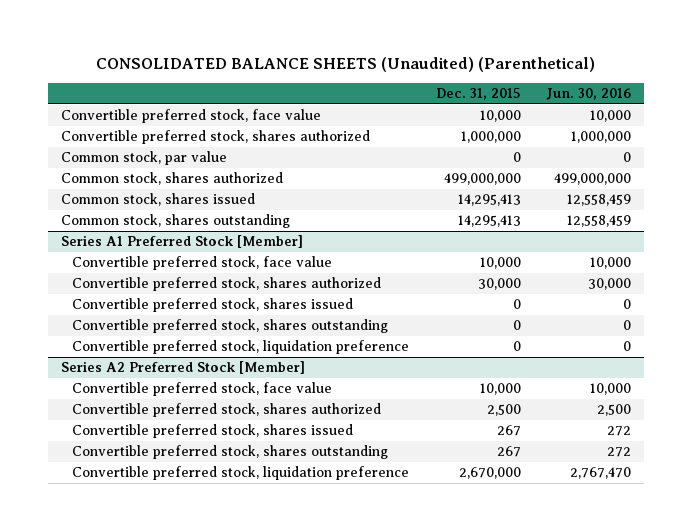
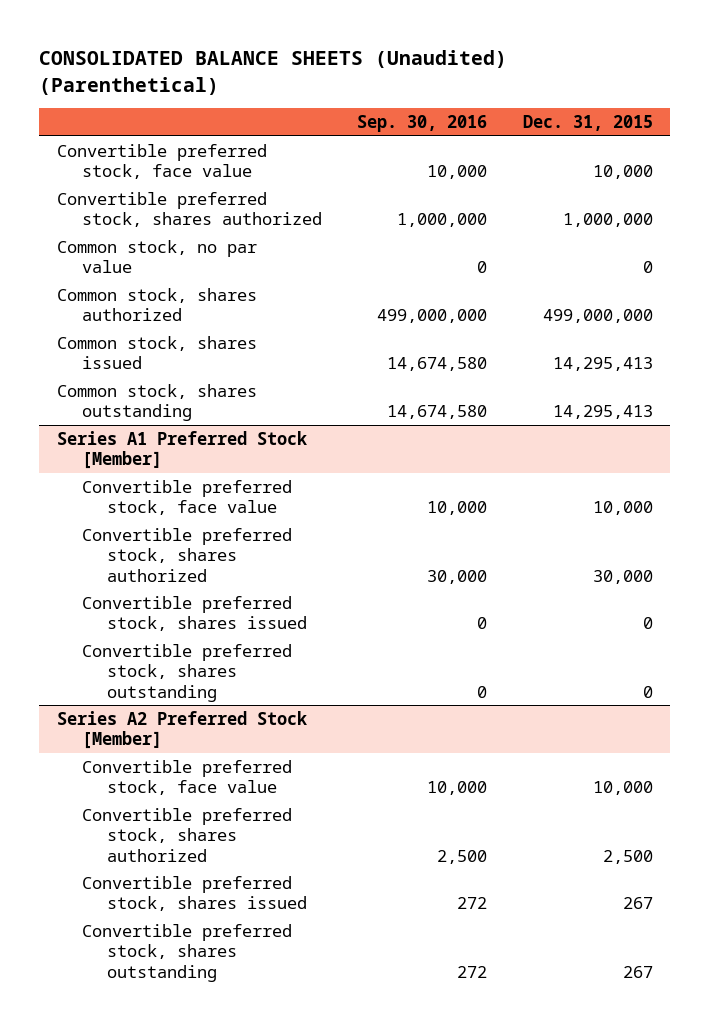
[546,88,632,101] Jun. 30, 2016 -> none
none -> [357,115,488,133] Sep. 30, 2016
[60,151,227,166] Common stock, par value -> [56,239,257,274] Common stock, no par value
[71,340,409,355] Convertible preferred stock, liquidation preference -> none
[71,466,409,481] Convertible preferred stock, liquidation preference -> none

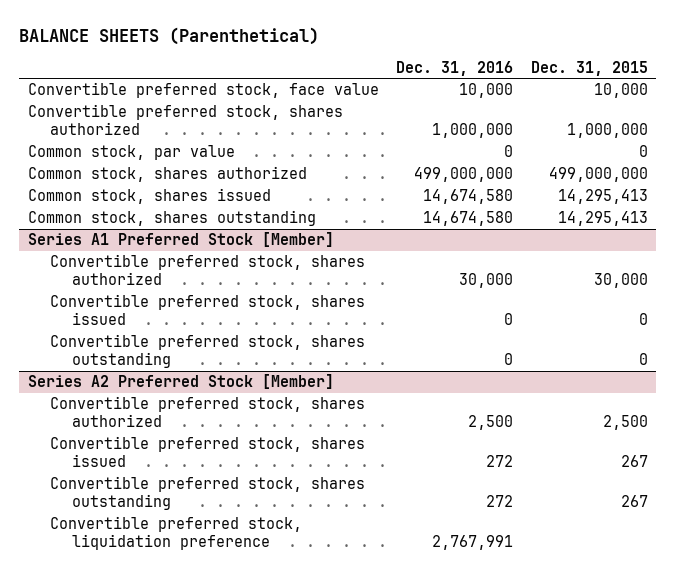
[39,50,508,95] CONSOLIDATED BALANCE SHEETS (Unaudited) (Parenthetical) -> [19,26,320,45] BALANCE SHEETS (Parenthetical)
[357,115,488,133] Sep. 30, 2016 -> none
none -> [396,60,514,76] Dec. 31, 2016
[56,239,257,274] Common stock, no par value -> [27,145,235,161] Common stock, par value
[81,479,292,516] Convertible preferred stock, face value -> none
[81,759,292,796] Convertible preferred stock, face value -> none
none -> [50,516,303,550] Convertible preferred stock, liquidation preference

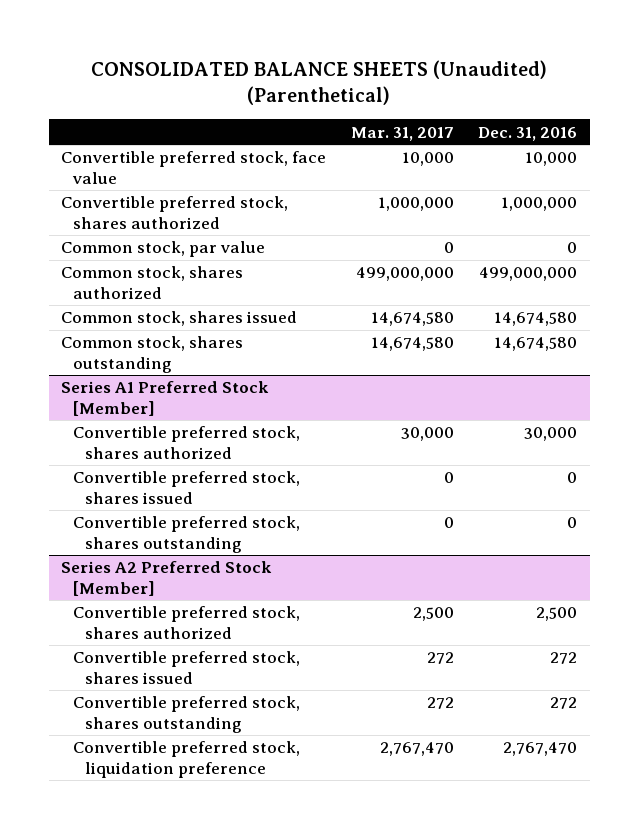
[19,26,320,45] BALANCE SHEETS (Parenthetical) -> [91,59,548,106] CONSOLIDATED BALANCE SHEETS (Unaudited) (Parenthetical)
[530,60,648,76] Dec. 31, 2015 -> none
none -> [350,126,454,141] Mar. 31, 2017
[432,534,514,550] 2,767,991 -> [503,742,578,757] 2,767,470

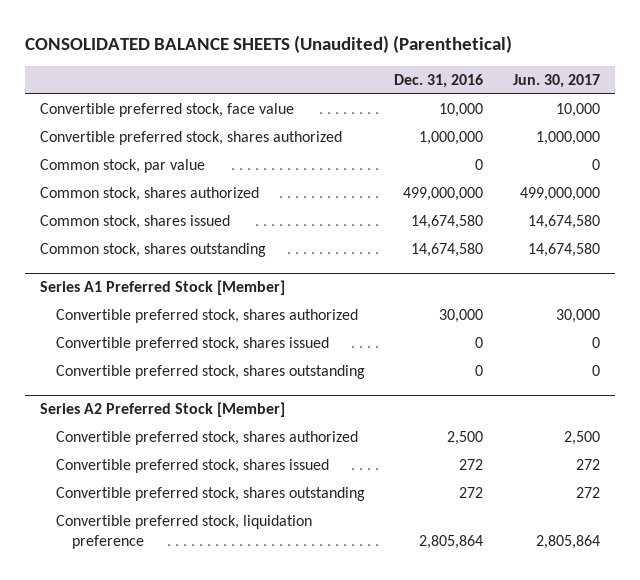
[350,126,454,141] Mar. 31, 2017 -> none
none -> [512,74,600,89] Jun. 30, 2017
[503,742,578,757] 2,767,470 -> [419,535,484,550] 2,805,864

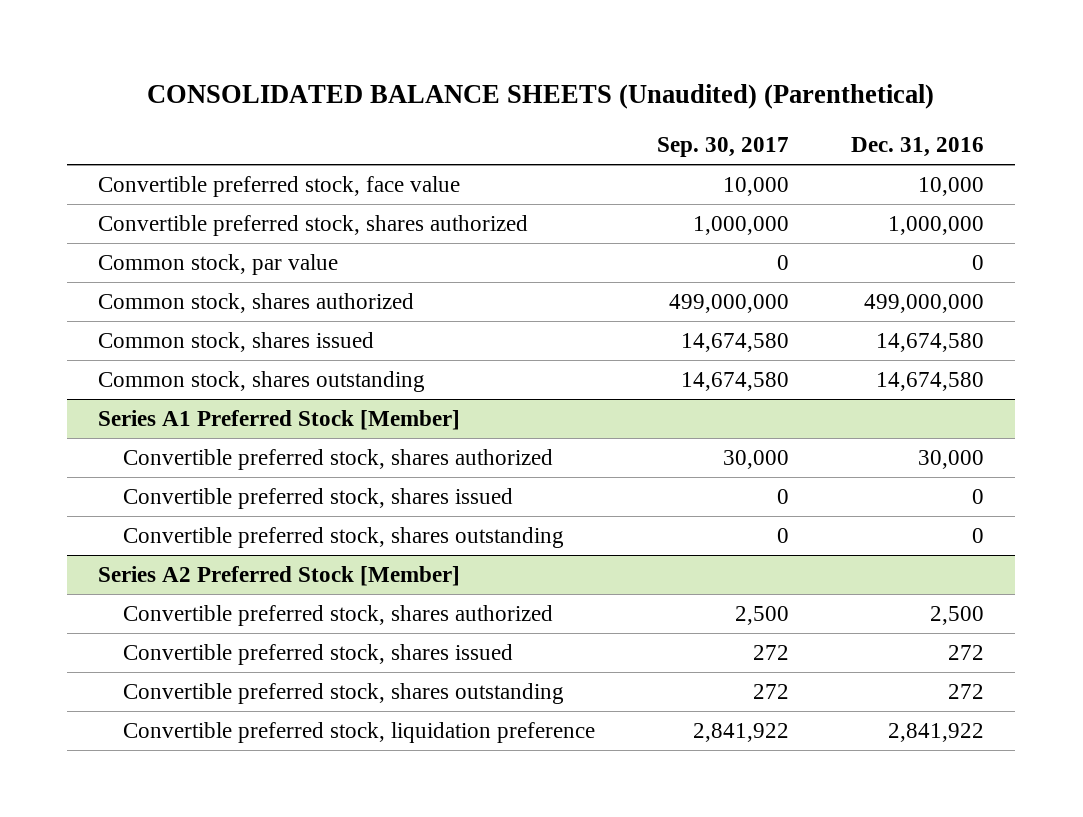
[512,74,600,89] Jun. 30, 2017 -> none
none -> [657,137,790,158] Sep. 30, 2017
[419,535,484,550] 2,805,864 -> [888,722,985,742] 2,841,922

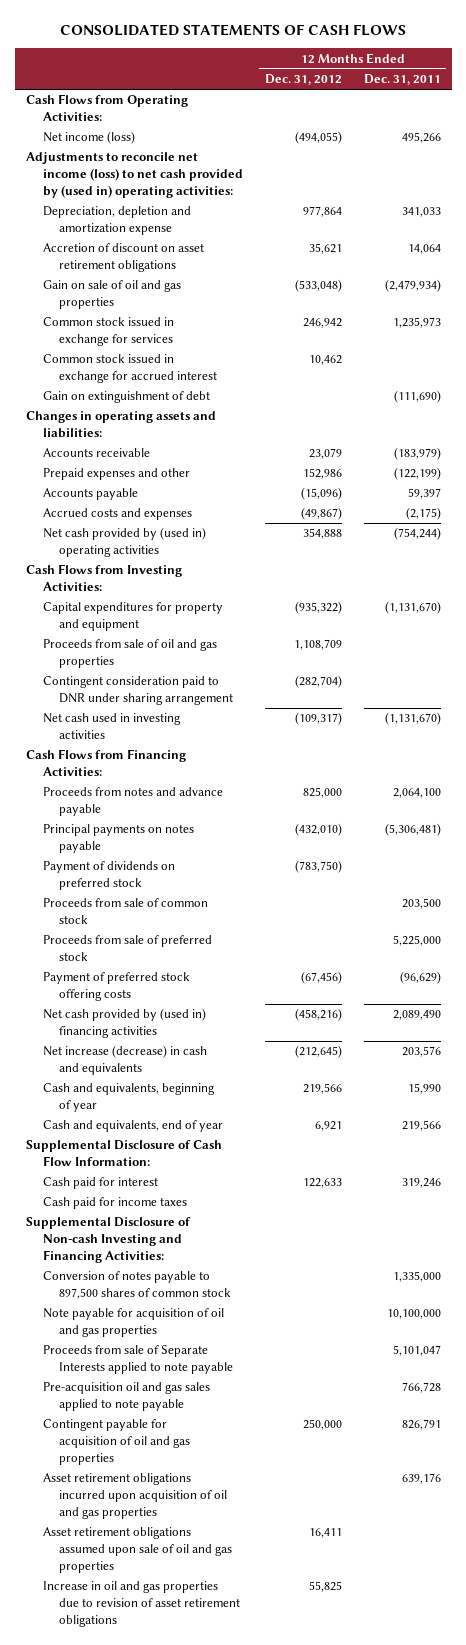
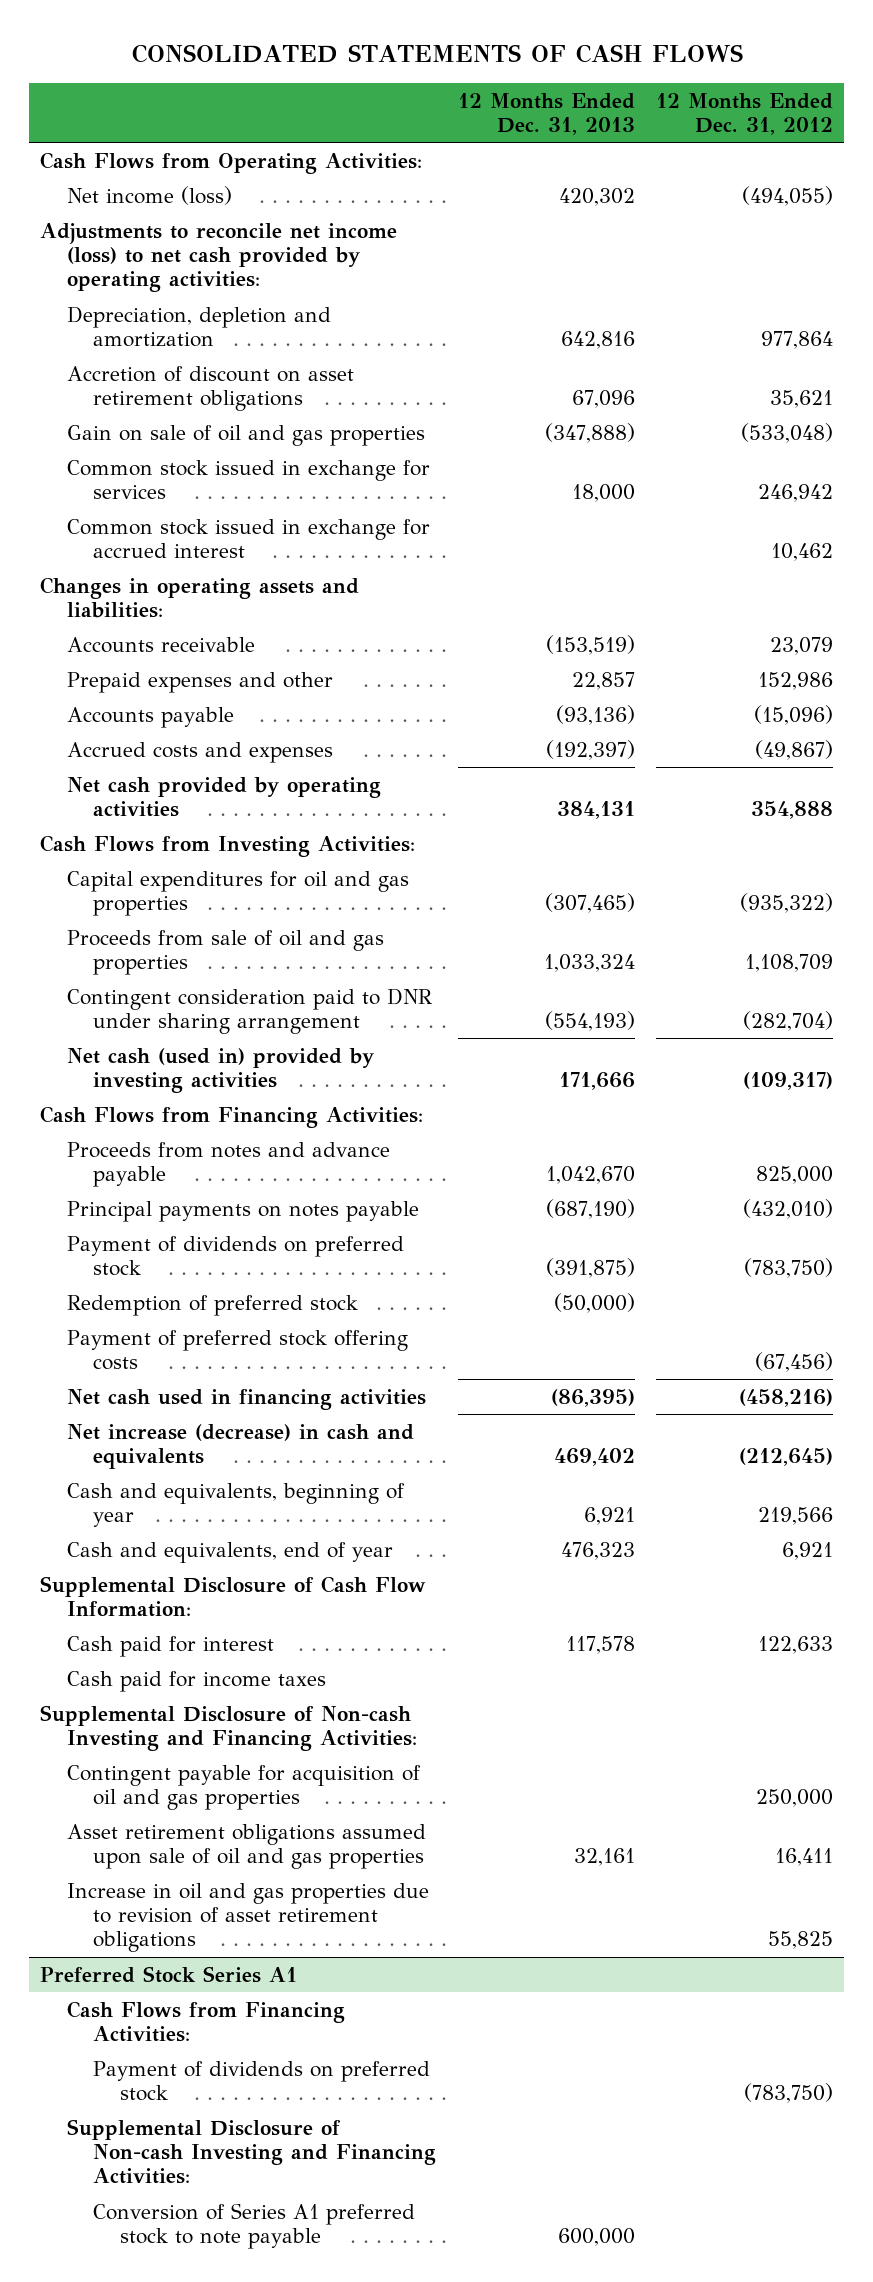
[363,74,441,86] Dec. 31, 2011 -> none
none -> [457,92,635,135] 12 Months Ended Dec. 31, 2013
[25,152,243,198] Adjustments to reconcile net income (loss) to net cash provided by (used in) operating activities: -> [39,222,397,293] Adjustments to reconcile net income (loss) to net cash provided by operating activities:
[42,206,191,236] Depreciation, depletion and amortization expense -> [66,305,331,348] Depreciation, depletion and amortization
[42,391,210,404] Gain on extinguishment of debt -> none
[42,527,206,558] Net cash provided by (used in) operating activities -> [66,776,381,818] Net cash provided by operating activities
[42,602,223,632] Capital expenditures for property and equipment -> [66,870,409,917] Capital expenditures for oil and gas properties
[42,713,181,740] Net cash used in investing activities -> [66,1047,374,1094] Net cash (used in) provided by investing activities
[42,898,208,925] Proceeds from sale of common stock -> none
[42,935,212,962] Proceeds from sale of preferred stock -> none
none -> [66,1294,358,1316] Redemption of preferred stock
[42,1008,206,1039] Net cash provided by (used in) financing activities -> [66,1388,426,1410] Net cash used in financing activities
[42,1271,232,1300] Conversion of notes payable to 897,500 shares of common stock -> none
[42,1308,224,1338] Note payable for acquisition of oil and gas properties -> none
[42,1345,234,1375] Proceeds from sale of Separate Interests applied to note payable -> none
[42,1382,210,1412] Pre-acquisition oil and gas sales applied to note payable -> none
[42,1473,228,1519] Asset retirement obligations incurred upon acquisition of oil and gas properties -> none
none -> [39,1965,297,1983] Preferred Stock Series A1
none -> [66,2000,345,2043] Cash Flows from Financing Activities:
none -> [93,2060,431,2102] Payment of dividends on preferred stock
none -> [66,2118,437,2185] Supplemental Disclosure of Non-cash Investing and Financing Activities:
none -> [93,2202,416,2250] Conversion of Series A1 preferred stock to note payable

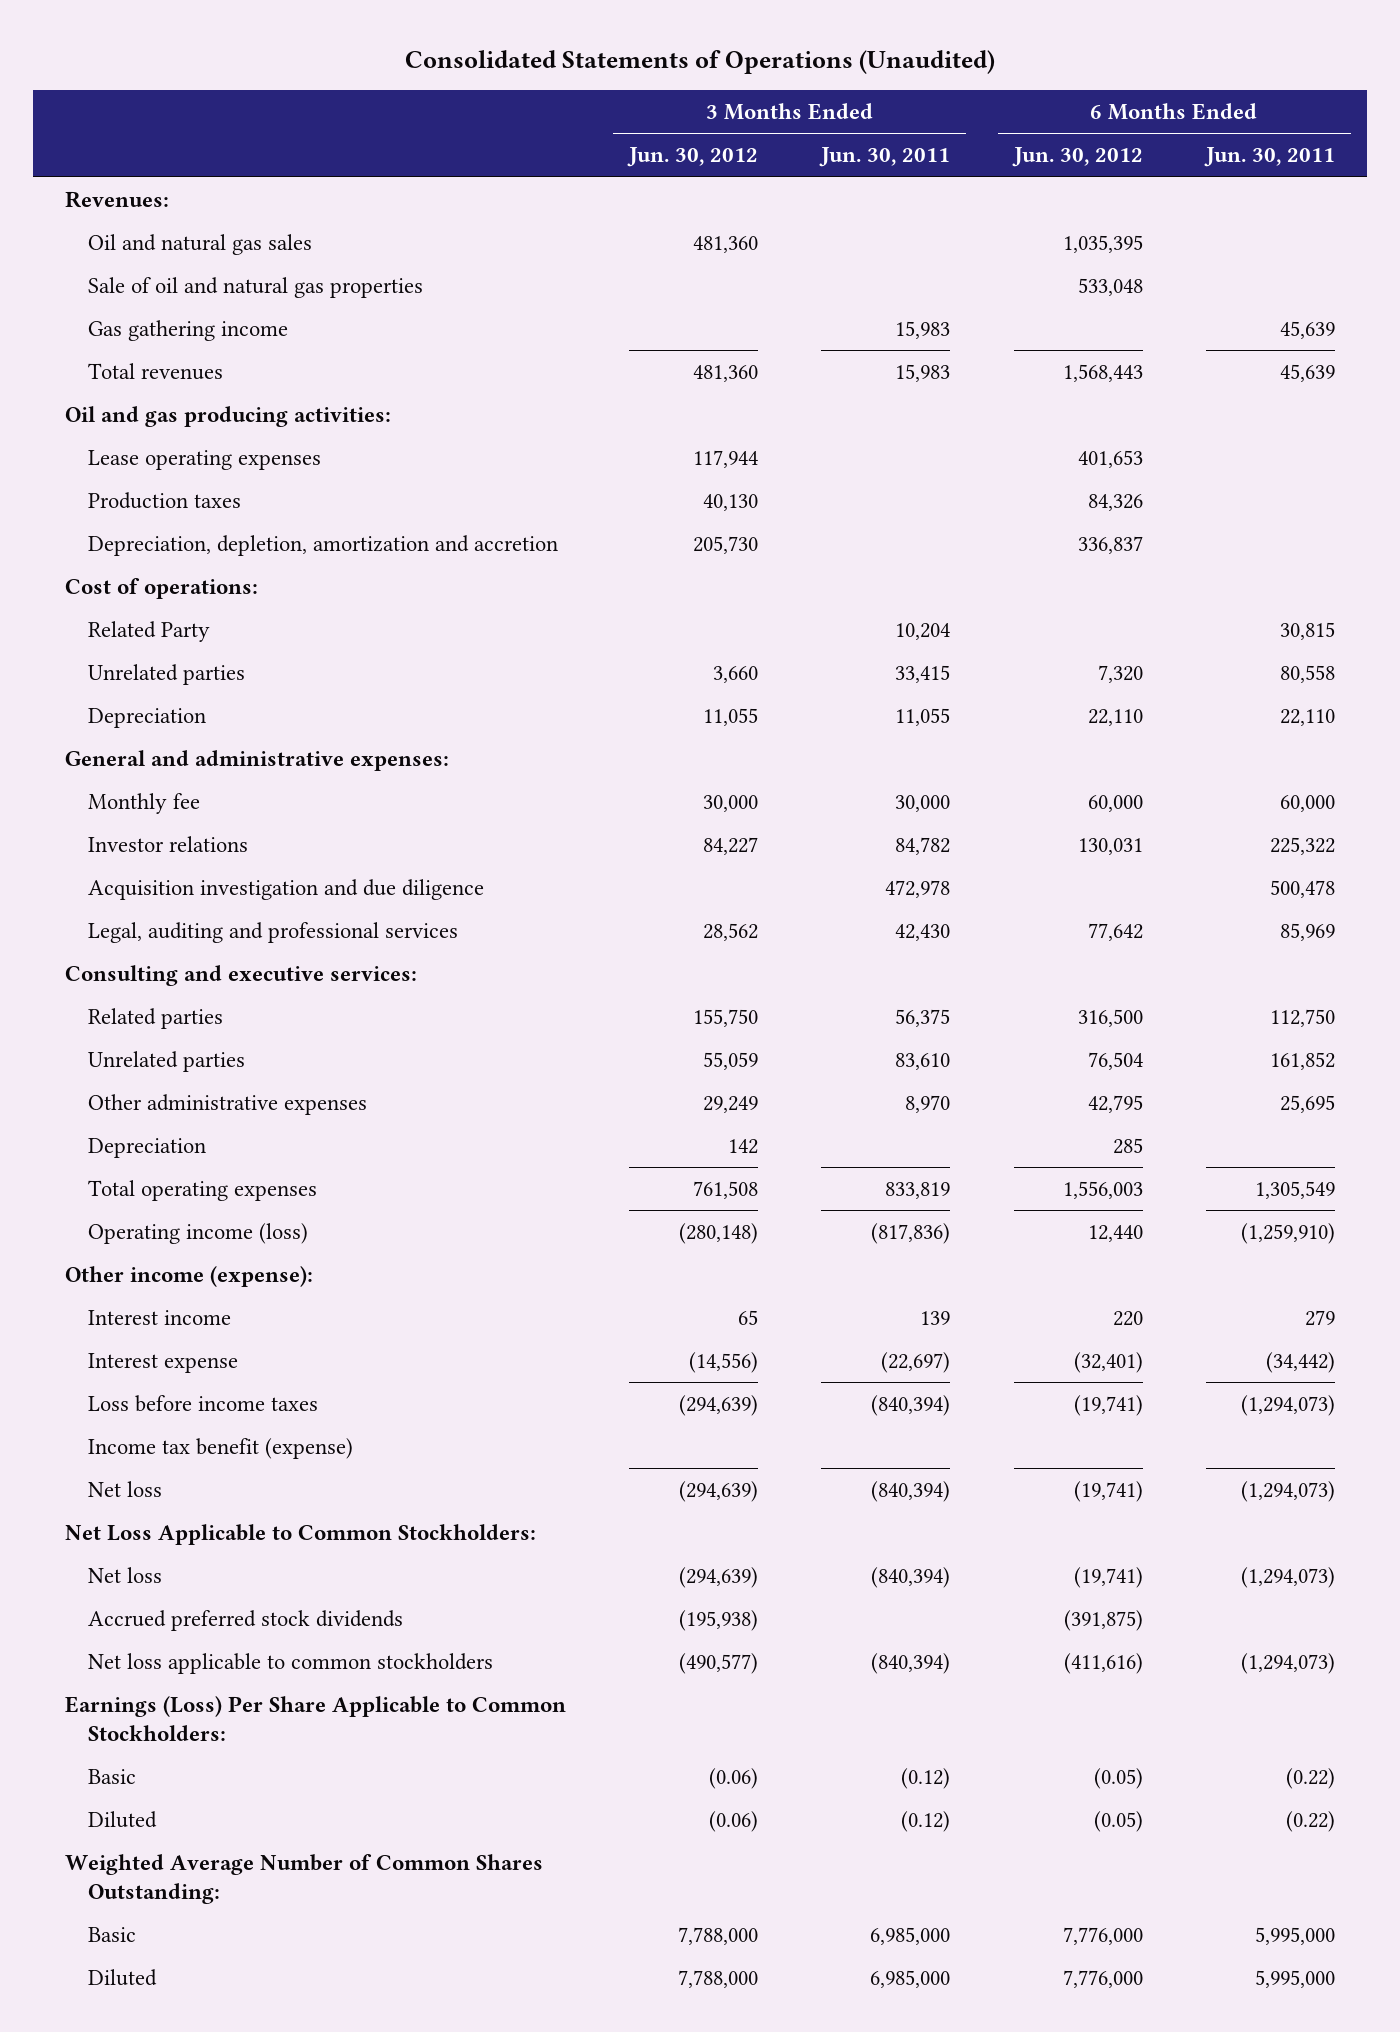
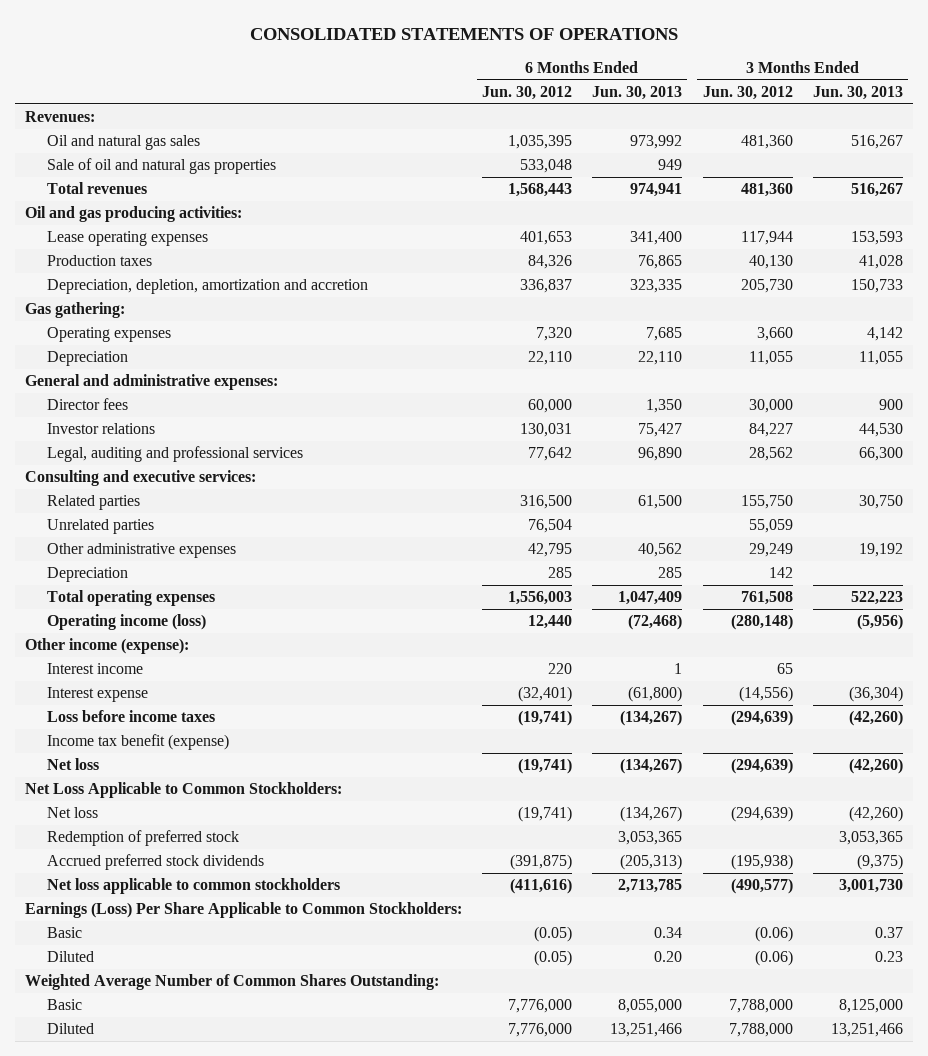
[404,50,995,75] Consolidated Statements of Operations (Unaudited) -> [249,27,678,40] CONSOLIDATED STATEMENTS OF OPERATIONS
[819,147,951,168] Jun. 30, 2011 -> none
[1203,147,1335,168] Jun. 30, 2011 -> none
none -> [592,86,683,101] Jun. 30, 2013
none -> [812,86,903,101] Jun. 30, 2013
[87,319,288,341] Gas gathering income -> none
[64,577,258,599] Cost of operations: -> none
[87,620,210,642] Related Party -> none
none -> [24,302,125,319] Gas gathering:
[87,663,245,685] Unrelated parties -> [46,327,171,343] Operating expenses
[87,792,200,814] Monthly fee -> [46,398,128,411] Director fees
[87,878,484,900] Acquisition investigation and due diligence -> none
none -> [46,830,239,847] Redemption of preferred stock

